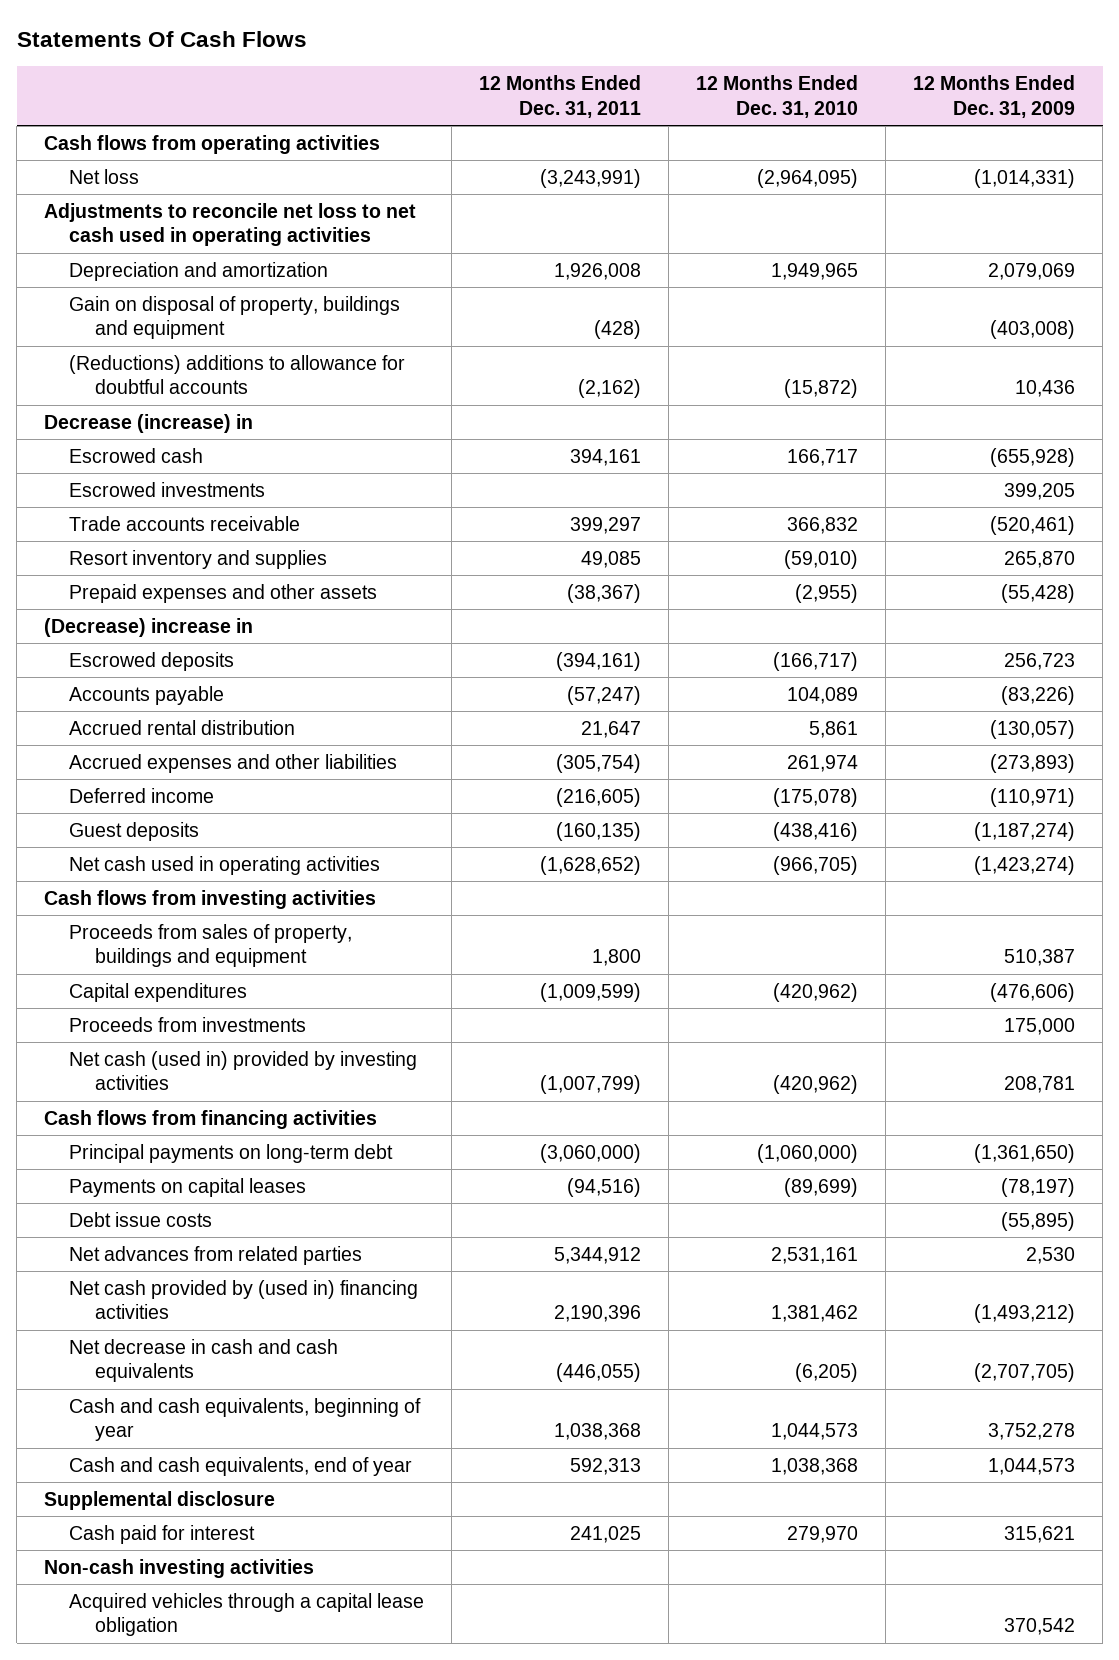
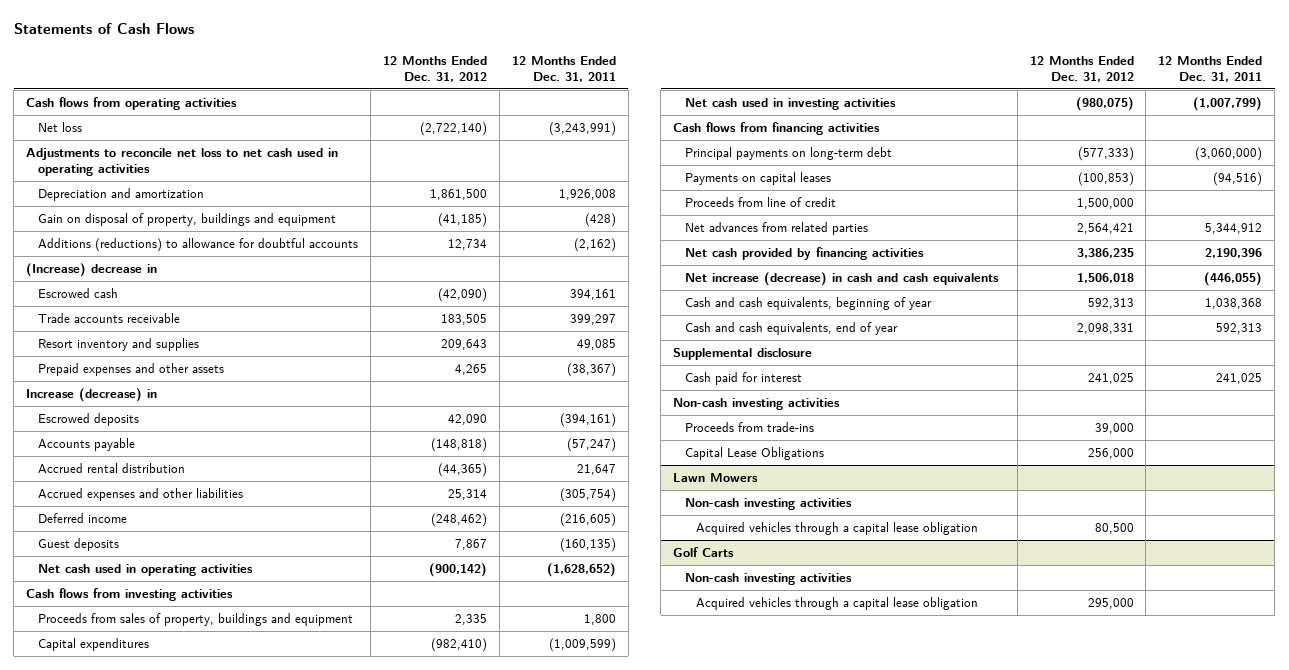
[16,30,307,47] Statements Of Cash Flows -> [13,23,194,35] Statements of Cash Flows
[696,75,859,118] 12 Months Ended Dec. 31, 2010 -> none
[913,75,1076,118] 12 Months Ended Dec. 31, 2009 -> none
none -> [382,55,487,82] 12 Months Ended Dec. 31, 2012
[69,354,406,395] (Reductions) additions to allowance for doubtful accounts -> [37,238,358,253] Additions (reductions) to allowance for doubtful accounts
[44,413,254,433] Decrease (increase) in -> [26,263,158,278] (Increase) decrease in
[69,481,266,497] Escrowed investments -> none
[44,617,254,637] (Decrease) increase in -> [26,388,158,403] Increase (decrease) in
[69,1016,307,1032] Proceeds from investments -> none
[69,1050,418,1091] Net cash (used in) provided by investing activities -> [684,98,896,111] Net cash used in investing activities
[69,1211,213,1227] Debt issue costs -> none
none -> [684,197,836,208] Proceeds from line of credit
[69,1279,419,1320] Net cash provided by (used in) financing activities -> [684,247,924,261] Net cash provided by financing activities
[69,1338,339,1383] Net decrease in cash and cash equivalents -> [684,272,999,287] Net increase (decrease) in cash and cash equivalents
none -> [684,422,814,433] Proceeds from trade-ins
none -> [684,447,824,461] Capital Lease Obligations
none -> [673,473,759,483] Lawn Mowers
none -> [684,498,852,511] Non-cash investing activities
none -> [673,547,735,558] Golf Carts
none -> [684,573,852,586] Non-cash investing activities
none -> [696,597,979,611] Acquired vehicles through a capital lease obligation

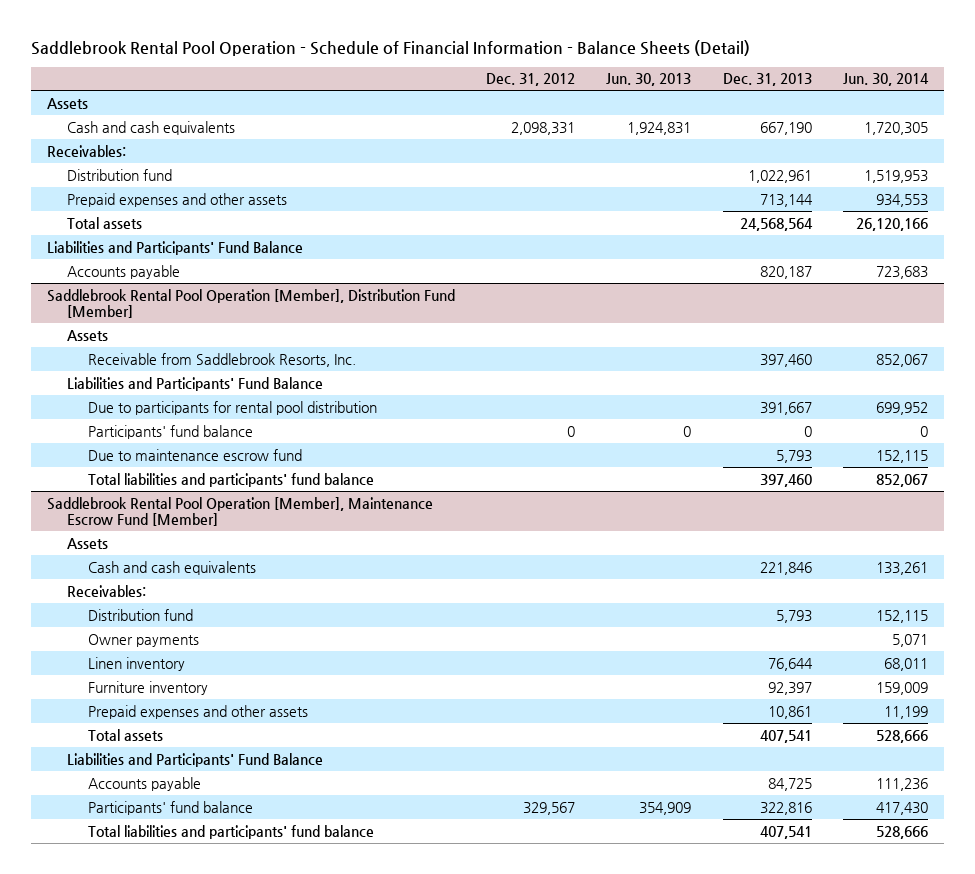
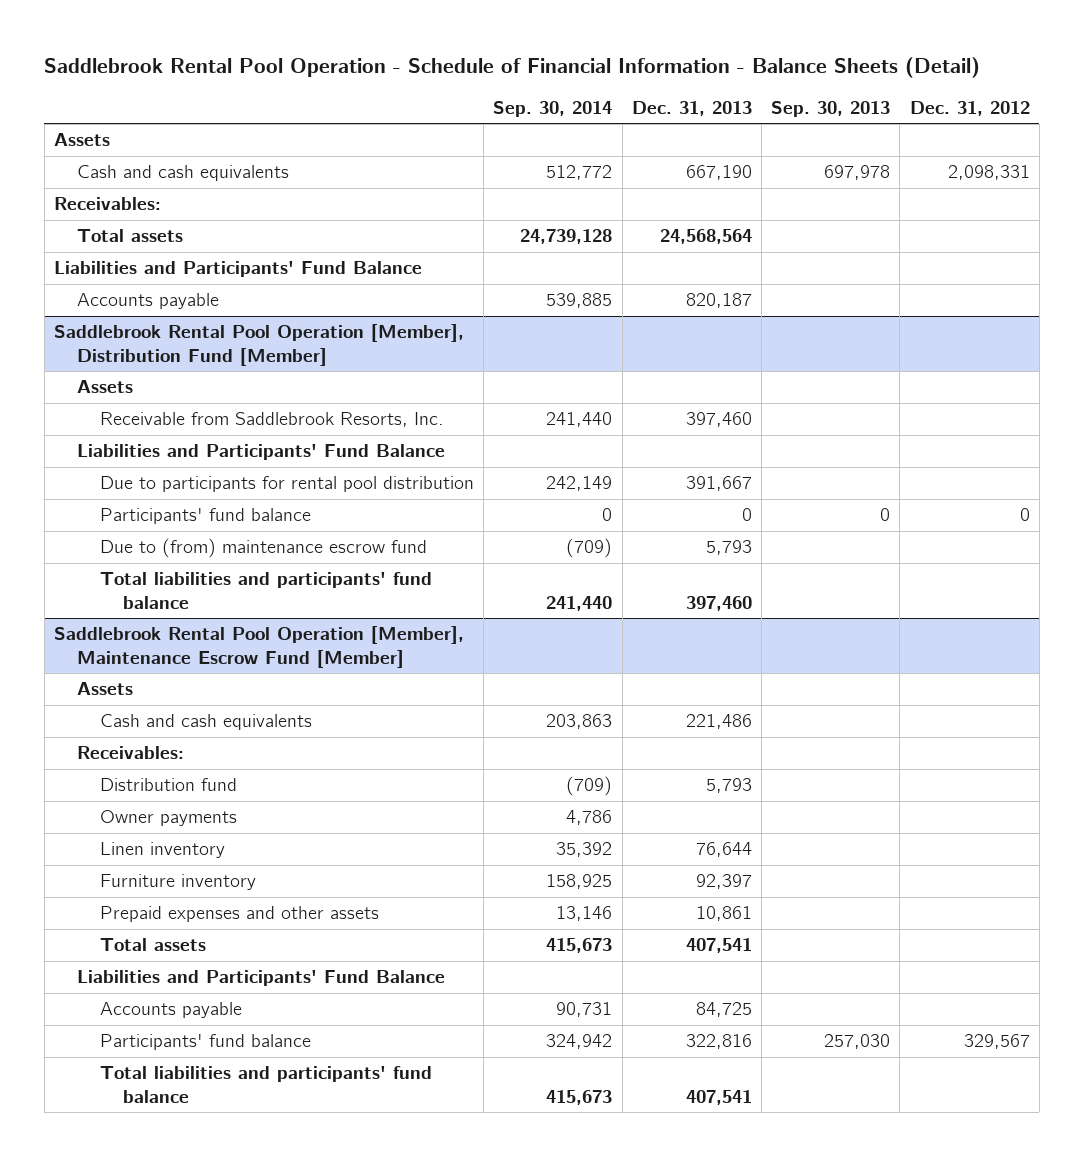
[606,73,692,87] Jun. 30, 2013 -> none
[842,73,929,87] Jun. 30, 2014 -> none
none -> [493,100,613,117] Sep. 30, 2014
none -> [771,100,891,117] Sep. 30, 2013
[67,168,173,181] Distribution fund -> none
[67,192,288,207] Prepaid expenses and other assets -> none
[87,448,302,461] Due to maintenance escrow fund -> [99,538,427,559] Due to (from) maintenance escrow fund
[759,561,812,575] 221,846 -> [685,714,752,730] 221,486

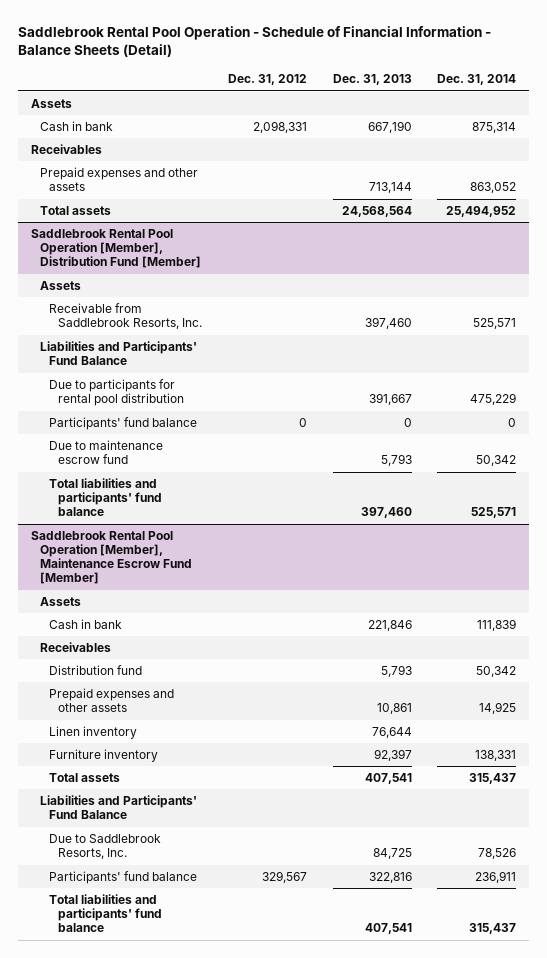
[493,100,613,117] Sep. 30, 2014 -> none
[771,100,891,117] Sep. 30, 2013 -> none
none -> [437,74,517,86] Dec. 31, 2014
[77,165,290,182] Cash and cash equivalents -> [40,121,114,132] Cash in bank
[54,197,162,211] Receivables: -> [31,144,103,155] Receivables
none -> [40,167,199,192] Prepaid expenses and other assets
[54,261,423,278] Liabilities and Participants' Fund Balance -> none
[77,293,220,310] Accounts payable -> none
[99,538,427,559] Due to (from) maintenance escrow fund -> [49,440,164,465] Due to maintenance escrow fund
[99,714,312,731] Cash and cash equivalents -> [49,619,123,630] Cash in bank
[685,714,752,730] 221,486 -> [367,620,412,632] 221,846
[77,746,185,760] Receivables: -> [40,642,112,653] Receivables
[99,810,237,827] Owner payments -> none
[99,906,379,923] Prepaid expenses and other assets -> [49,688,175,713] Prepaid expenses and other assets
[99,1002,242,1019] Accounts payable -> [49,834,162,860] Due to Saddlebrook Resorts, Inc.

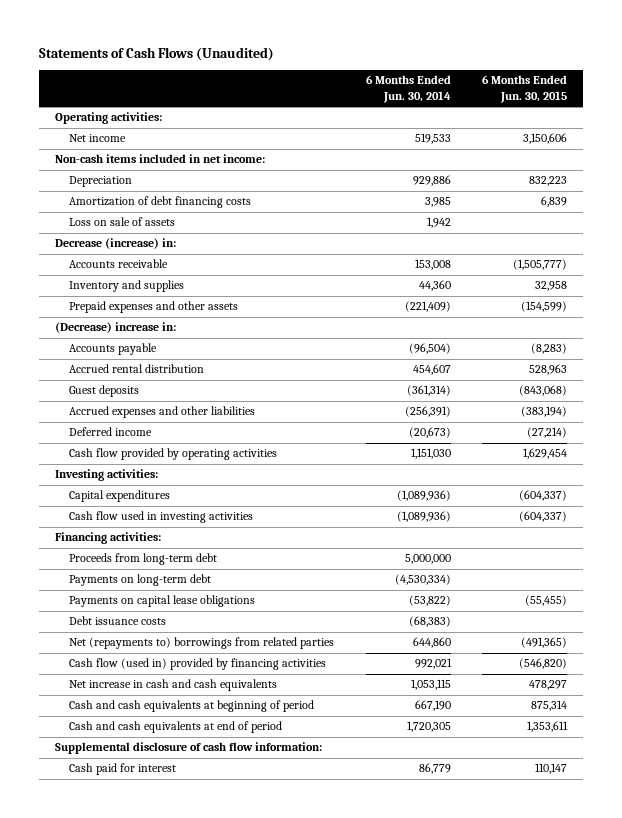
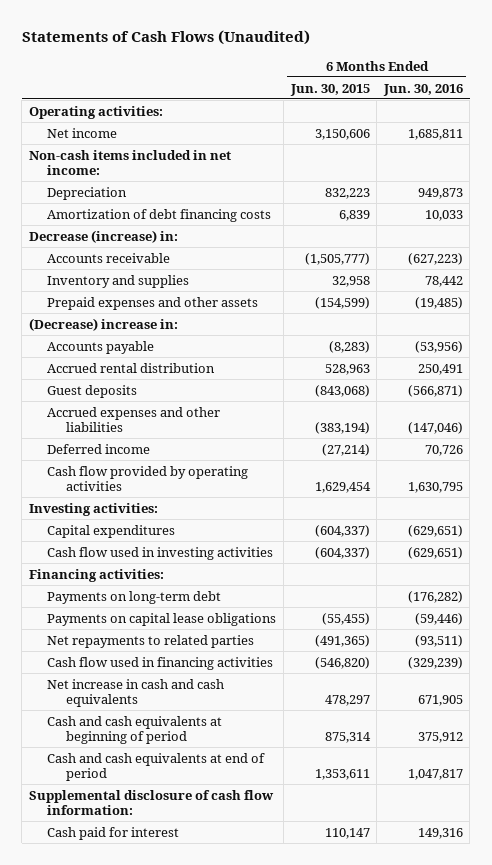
[365,75,451,104] 6 Months Ended Jun. 30, 2014 -> none
none -> [382,83,463,96] Jun. 30, 2016
[68,217,175,227] Loss on sale of assets -> none
[68,553,217,566] Proceeds from long-term debt -> none
[68,616,166,626] Debt issuance costs -> none
[68,637,334,650] Net (repayments to) borrowings from related parties -> [47,634,255,648] Net repayments to related parties
[68,658,326,671] Cash flow (used in) provided by financing activities -> [47,656,274,670] Cash flow used in financing activities

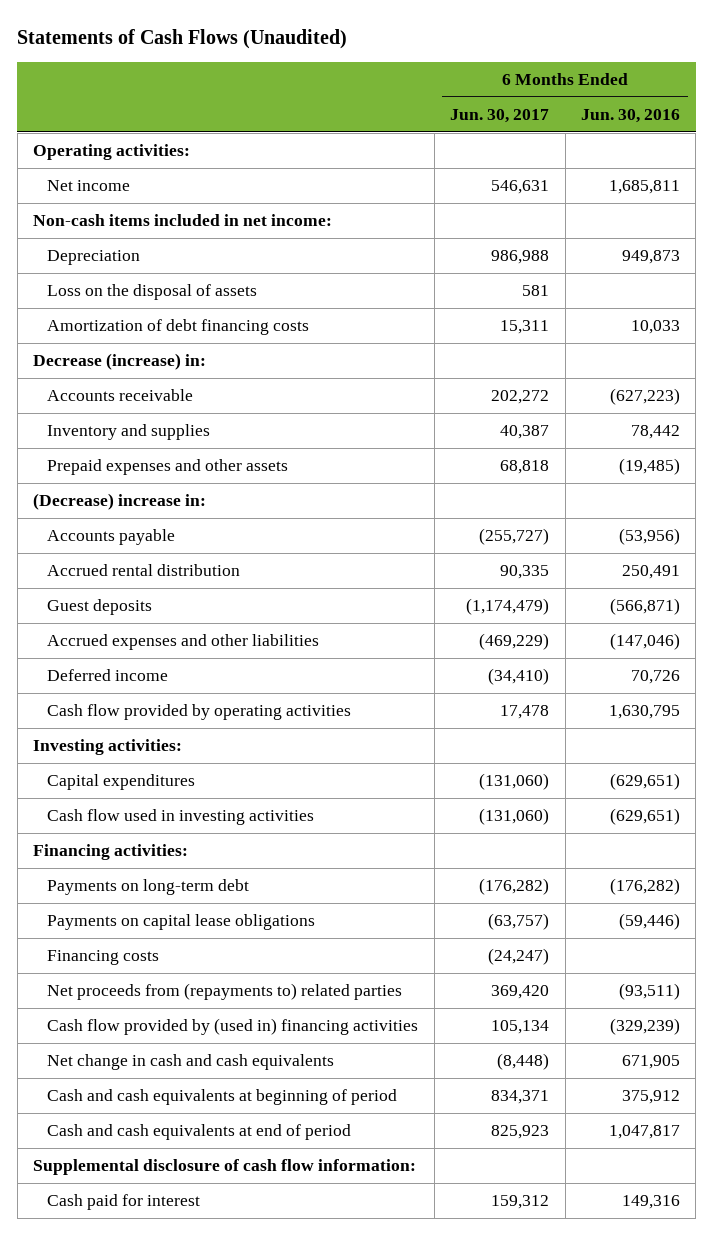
[289,83,370,96] Jun. 30, 2015 -> none
none -> [450,108,550,123] Jun. 30, 2017
none -> [47,284,258,301] Loss on the disposal of assets
none -> [47,950,160,966] Financing costs
[47,634,255,648] Net repayments to related parties -> [47,983,403,1001] Net proceeds from (repayments to) related parties
[47,656,274,670] Cash flow used in financing activities -> [47,1018,419,1036] Cash flow provided by (used in) financing activities
[47,678,225,708] Net increase in cash and cash equivalents -> [47,1054,335,1071] Net change in cash and cash equivalents

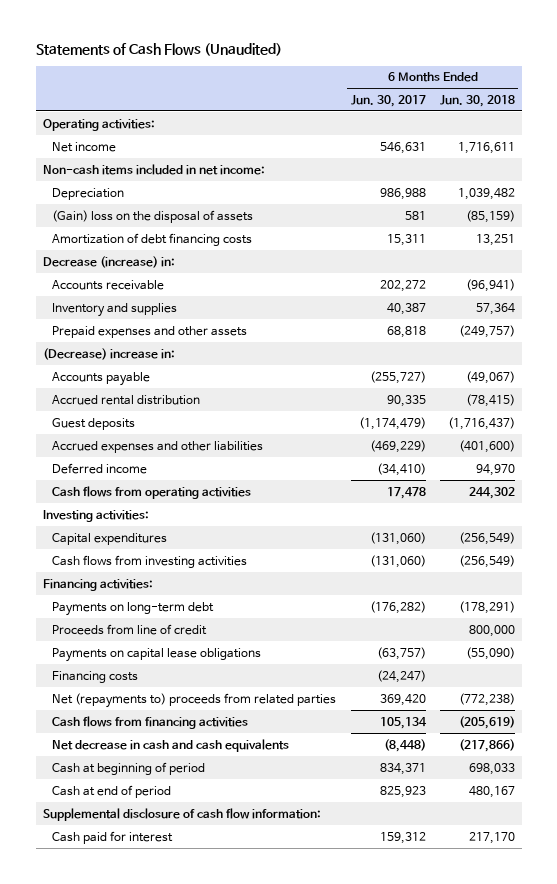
[580,108,680,123] Jun. 30, 2016 -> none
none -> [439,94,515,107] Jun. 30, 2018
[47,284,258,301] Loss on the disposal of assets -> [52,209,254,223] (Gain) loss on the disposal of assets
[47,704,352,721] Cash flow provided by operating activities -> [52,485,252,499] Cash flows from operating activities
[47,809,315,826] Cash flow used in investing activities -> [52,554,248,568] Cash flows from investing activities
none -> [52,623,208,635] Proceeds from line of credit
[47,983,403,1001] Net proceeds from (repayments to) related parties -> [52,692,337,708] Net (repayments to) proceeds from related parties
[47,1018,419,1036] Cash flow provided by (used in) financing activities -> [52,715,249,729] Cash flows from financing activities
[47,1054,335,1071] Net change in cash and cash equivalents -> [52,738,290,752] Net decrease in cash and cash equivalents
[47,1089,398,1106] Cash and cash equivalents at beginning of period -> [52,761,206,775] Cash at beginning of period
[47,1124,352,1141] Cash and cash equivalents at end of period -> [52,784,172,798] Cash at end of period

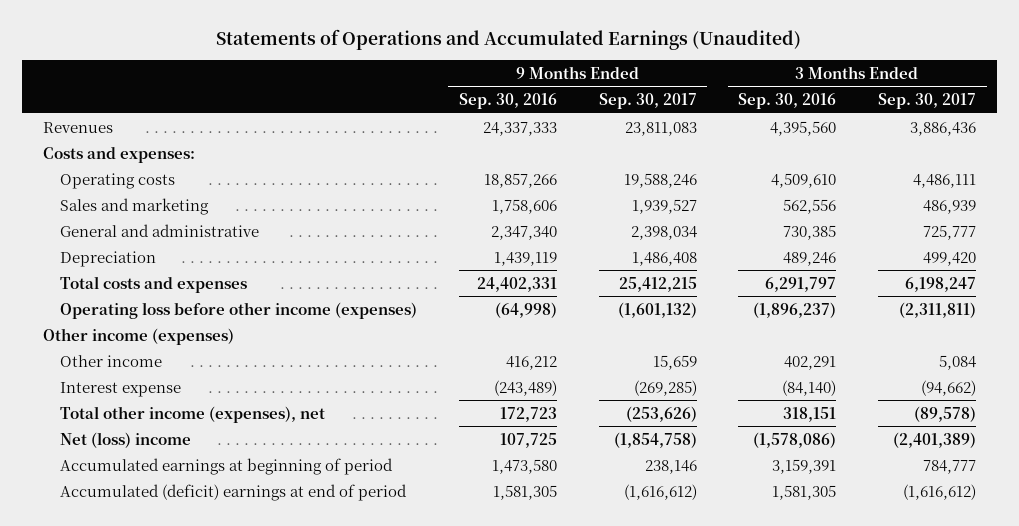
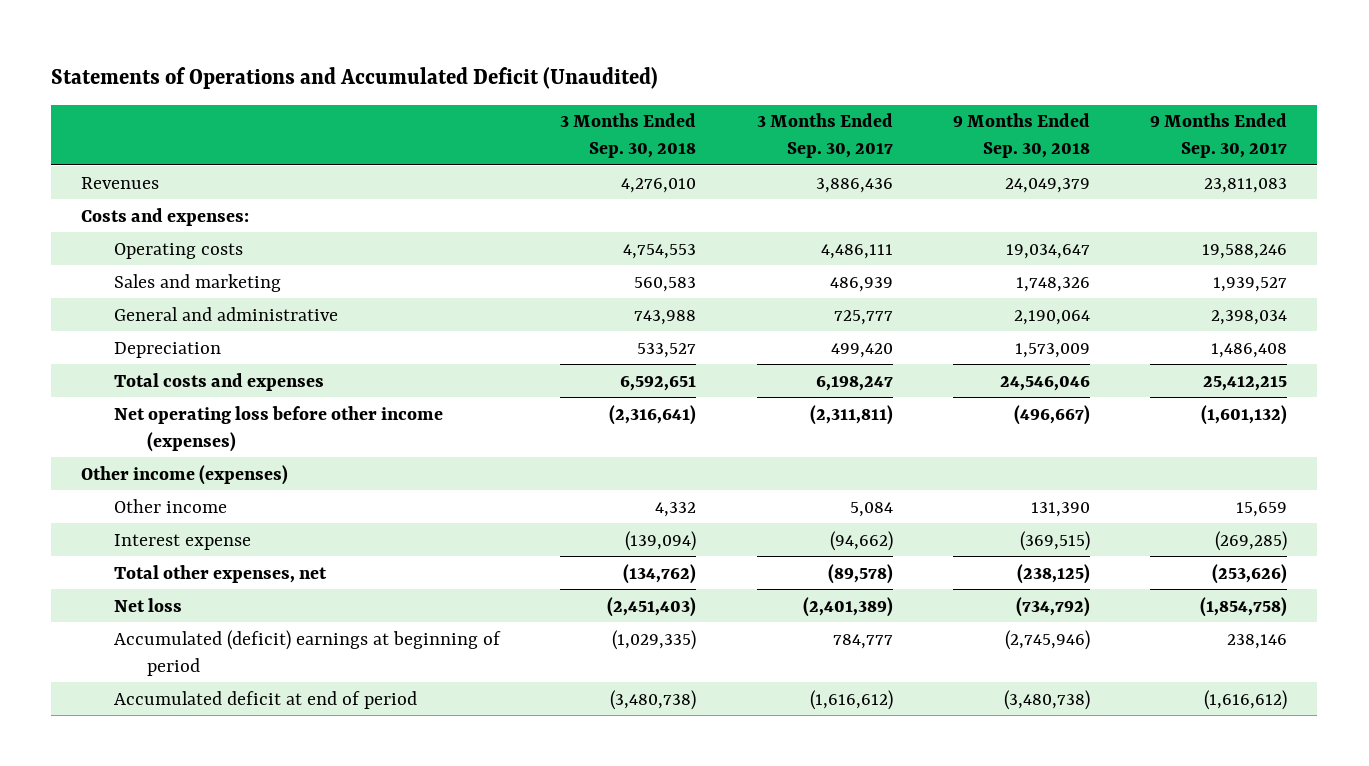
[216,29,802,51] Statements of Operations and Accumulated Earnings (Unaudited) -> [51,66,659,89] Statements of Operations and Accumulated Deficit (Unaudited)
[458,93,557,110] Sep. 30, 2016 -> none
[738,93,837,110] Sep. 30, 2016 -> none
none -> [560,113,697,159] 3 Months Ended Sep. 30, 2018
none -> [952,113,1090,159] 9 Months Ended Sep. 30, 2018
[59,301,417,319] Operating loss before other income (expenses) -> [114,405,444,452] Net operating loss before other income (expenses)
[59,405,325,423] Total other income (expenses), net -> [114,564,328,583] Total other expenses, net
[59,431,191,448] Net (loss) income -> [114,597,183,612] Net loss
[59,457,393,475] Accumulated earnings at beginning of period -> [114,629,502,676] Accumulated (deficit) earnings at beginning of period
[59,483,407,501] Accumulated (deficit) earnings at end of period -> [114,690,418,709] Accumulated deficit at end of period

